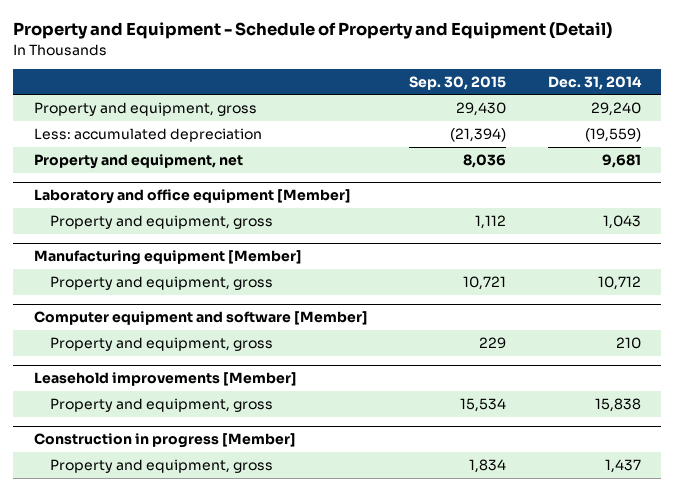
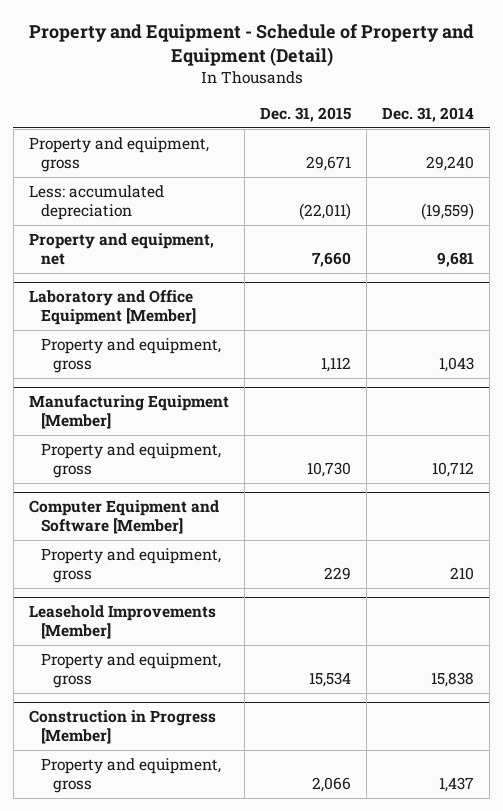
[409,75,507,90] Sep. 30, 2015 -> none
none -> [260,107,352,123] Dec. 31, 2015
[34,189,352,205] Laboratory and office equipment [Member] -> [29,290,197,326] Laboratory and Office Equipment [Member]
[34,250,303,266] Manufacturing equipment [Member] -> [29,395,230,430] Manufacturing Equipment [Member]
[34,311,369,326] Computer equipment and software [Member] -> [29,500,220,535] Computer Equipment and Software [Member]
[34,372,298,387] Leasehold improvements [Member] -> [29,605,217,640] Leasehold Improvements [Member]
[34,433,297,449] Construction in progress [Member] -> [29,710,217,745] Construction in Progress [Member]

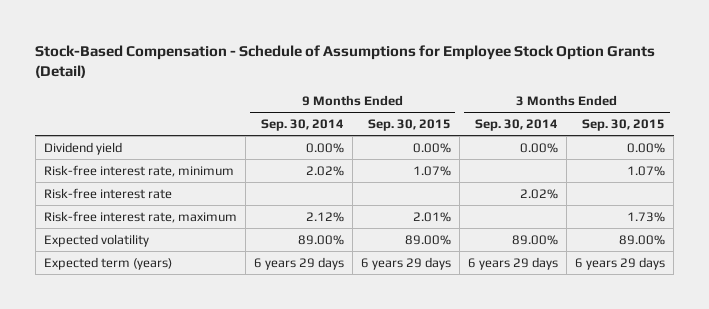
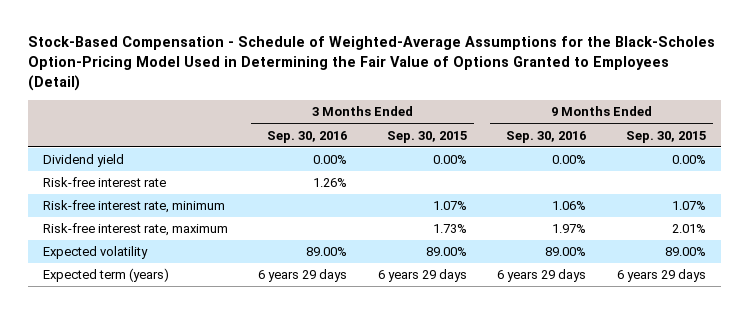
[35,44,656,79] Stock-Based Compensation - Schedule of Assumptions for Employee Stock Option Grants (Detail) -> [27,36,715,92] Stock-Based Compensation - Schedule of Weighted-Average Assumptions for the Black-Scholes Option-Pricing Model Used in Determining the Fair Value of Options Granted to Employees (Detail)
[261,118,345,131] Sep. 30, 2014 -> none
[475,118,559,131] Sep. 30, 2014 -> none
none -> [267,130,348,143] Sep. 30, 2016
none -> [506,130,587,143] Sep. 30, 2016
[43,164,234,177] Risk-free interest rate, minimum -> [42,200,225,214] Risk-free interest rate, minimum

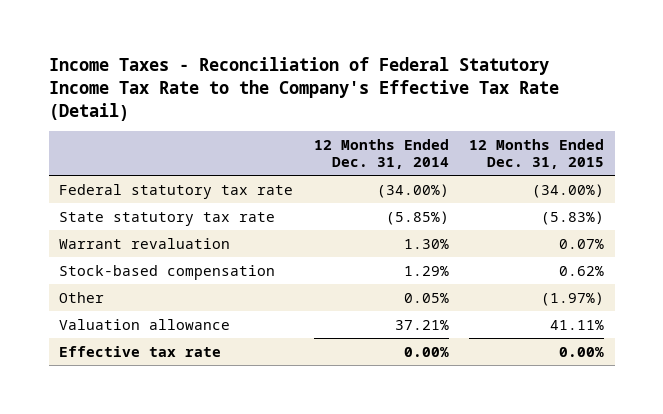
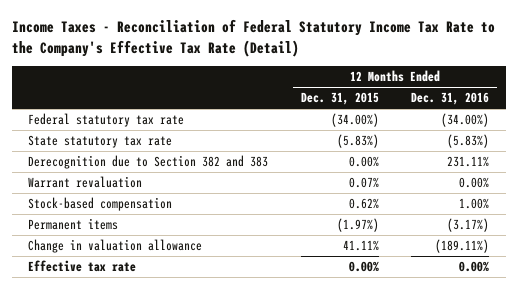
[313,138,449,170] 12 Months Ended Dec. 31, 2014 -> none
none -> [411,92,490,106] Dec. 31, 2016
none -> [28,155,269,170] Derecognition due to Section 382 and 383
[58,291,104,303] Other -> [28,218,119,231] Permanent items
[58,318,230,330] Valuation allowance -> [28,239,203,254] Change in valuation allowance

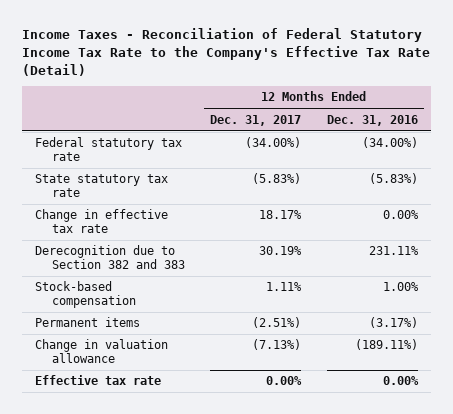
[300,92,379,106] Dec. 31, 2015 -> none
none -> [210,114,302,126] Dec. 31, 2017
none -> [34,209,168,233] Change in effective tax rate
[28,176,143,189] Warrant revaluation -> none

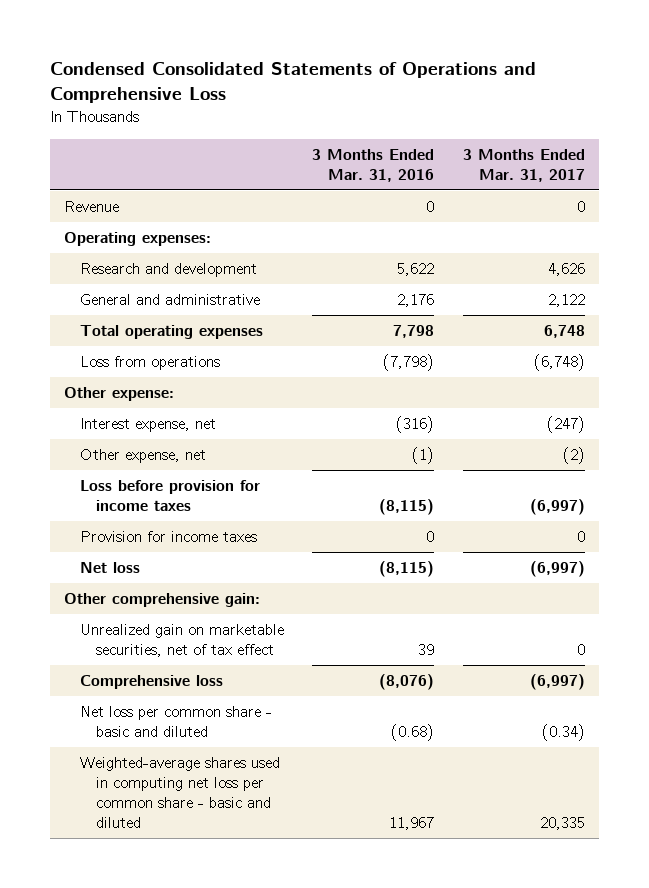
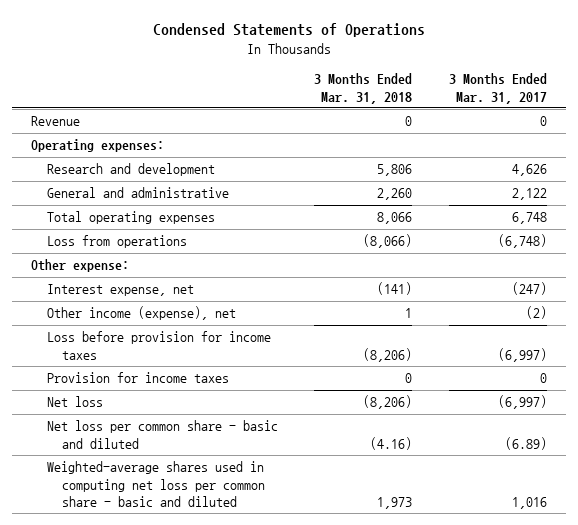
[50,62,537,104] Condensed Consolidated Statements of Operations and Comprehensive Loss -> [153,23,426,38] Condensed Statements of Operations
[312,148,435,182] 3 Months Ended Mar. 31, 2016 -> none
none -> [314,73,413,104] 3 Months Ended Mar. 31, 2018
[79,449,206,464] Other expense, net -> [46,306,236,321] Other income (expense), net
[64,593,261,608] Other comprehensive gain: -> none
[79,624,284,658] Unrealized gain on marketable securities, net of tax effect -> none
[79,675,223,690] Comprehensive loss -> none
[541,724,585,742] (0.34) -> [505,436,548,450] (6.89)
[539,817,585,831] 20,335 -> [512,497,548,510] 1,016

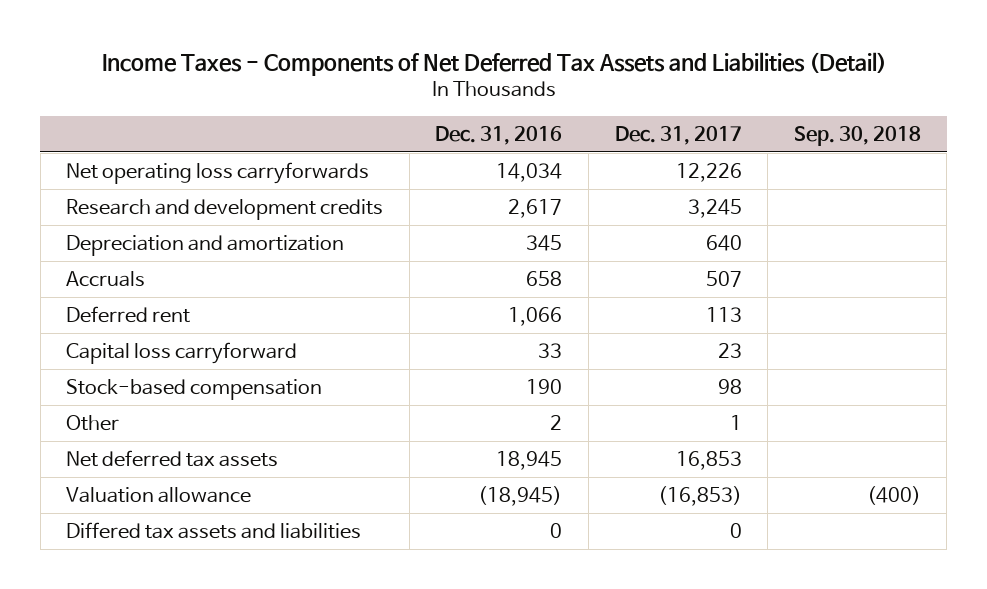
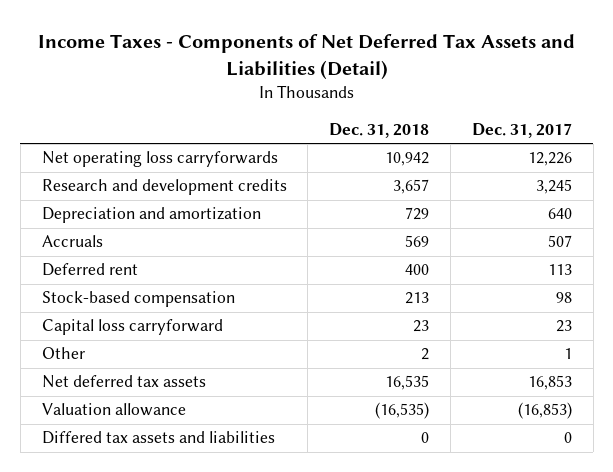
[435,125,563,145] Dec. 31, 2016 -> none
[793,125,921,146] Sep. 30, 2018 -> none
none -> [329,123,430,139] Dec. 31, 2018
[66,341,298,364] Capital loss carryforward -> [41,319,223,336] Capital loss carryforward

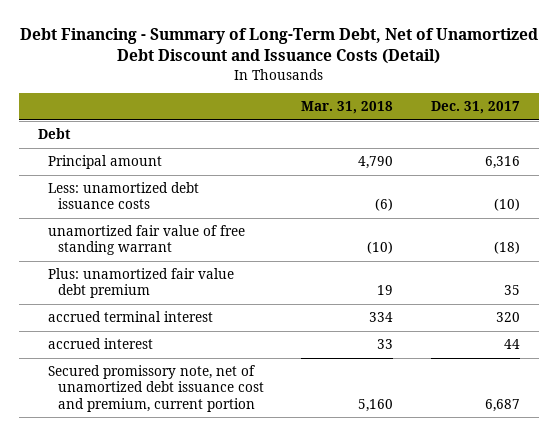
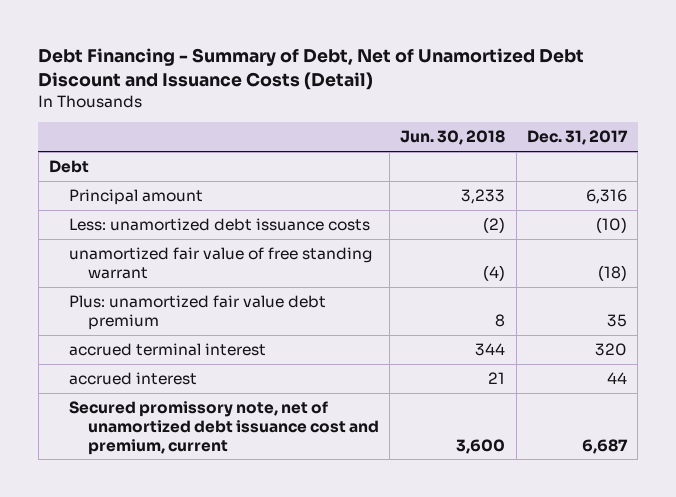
[20,28,539,65] Debt Financing - Summary of Long-Term Debt, Net of Unamortized Debt Discount and Issuance Costs (Detail) -> [38,48,585,91] Debt Financing - Summary of Debt, Net of Unamortized Debt Discount and Issuance Costs (Detail)
[301,101,394,115] Mar. 31, 2018 -> none
none -> [400,130,506,146] Jun. 30, 2018
[47,365,264,412] Secured promissory note, net of unamortized debt issuance cost and premium, current portion -> [68,401,379,455] Secured promissory note, net of unamortized debt issuance cost and premium, current

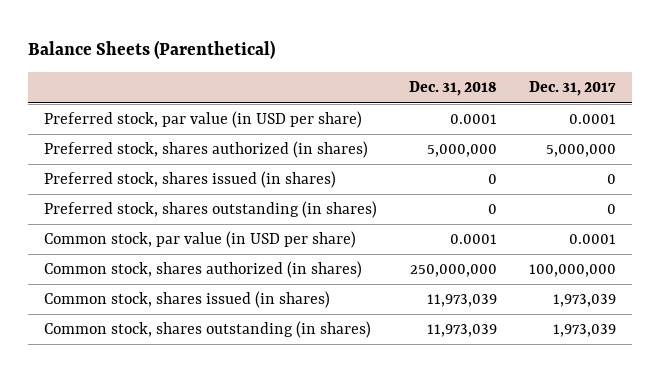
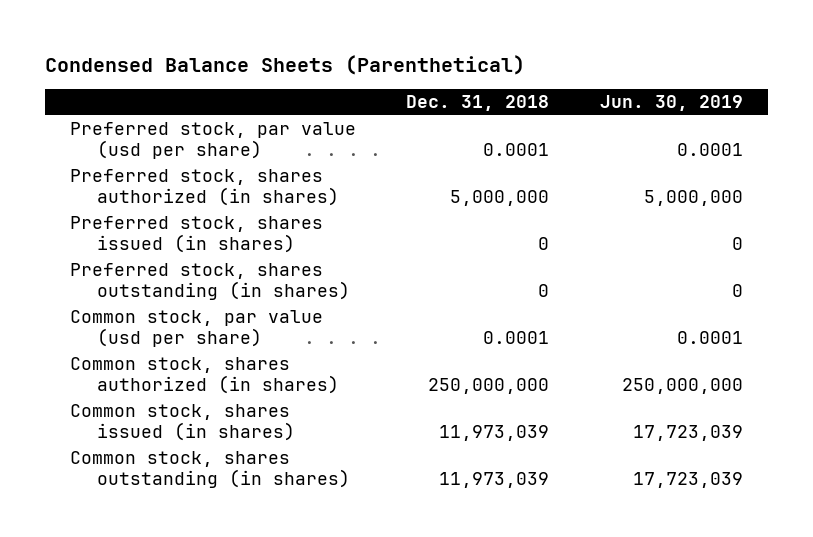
[27,39,275,59] Balance Sheets (Parenthetical) -> [44,54,525,75] Condensed Balance Sheets (Parenthetical)
[529,81,617,97] Dec. 31, 2017 -> none
none -> [600,95,744,112] Jun. 30, 2019
[43,111,362,129] Preferred stock, par value (in USD per share) -> [69,122,356,160] Preferred stock, par value (usd per share)
[43,231,356,249] Common stock, par value (in USD per share) -> [69,310,323,348] Common stock, par value (usd per share)

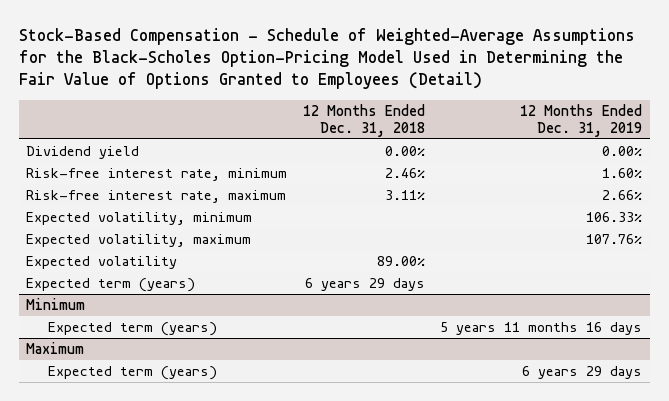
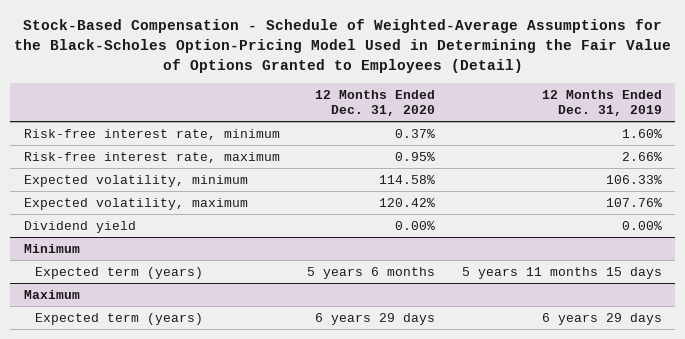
[302,103,425,137] 12 Months Ended Dec. 31, 2018 -> none
none -> [314,89,435,116] 12 Months Ended Dec. 31, 2020
[26,255,178,269] Expected volatility -> none
[26,277,196,292] Expected term (years) -> none
[26,145,140,159] Dividend yield -> [23,220,136,233] Dividend yield
[440,321,643,335] 5 years 11 months 16 days -> [461,266,662,279] 5 years 11 months 15 days

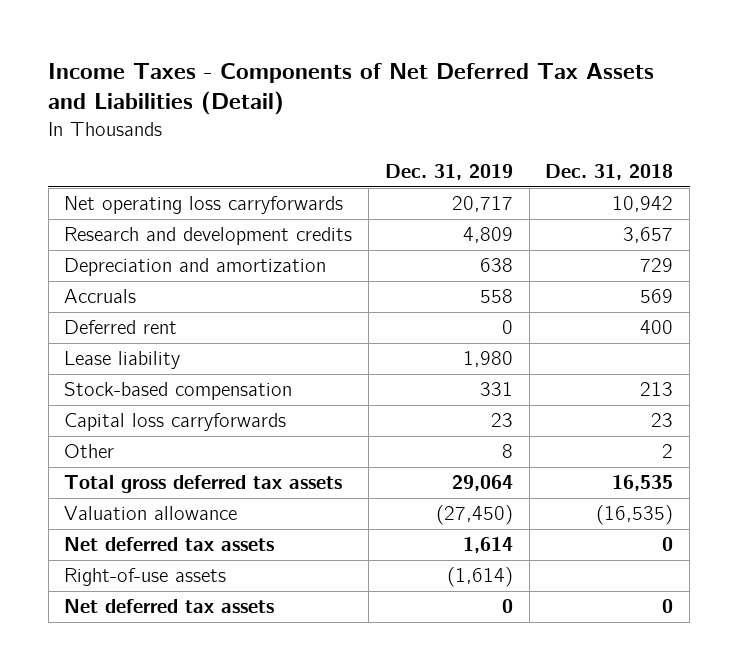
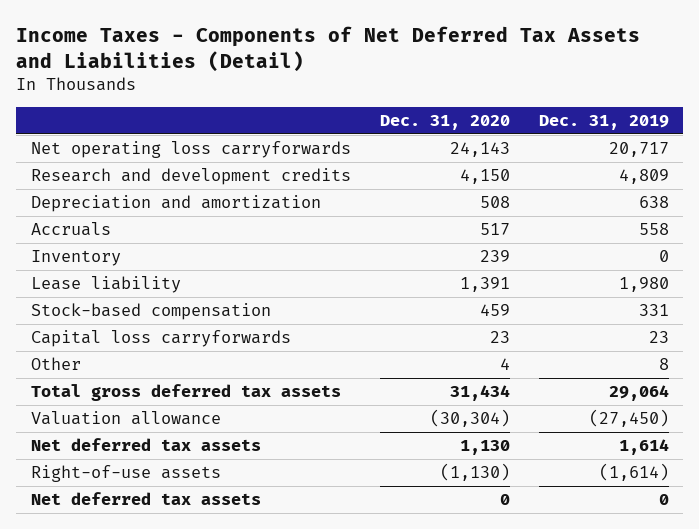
[545,164,674,181] Dec. 31, 2018 -> none
none -> [379,114,510,130] Dec. 31, 2020
[64,320,178,335] Deferred rent -> none
none -> [30,250,121,267] Inventory

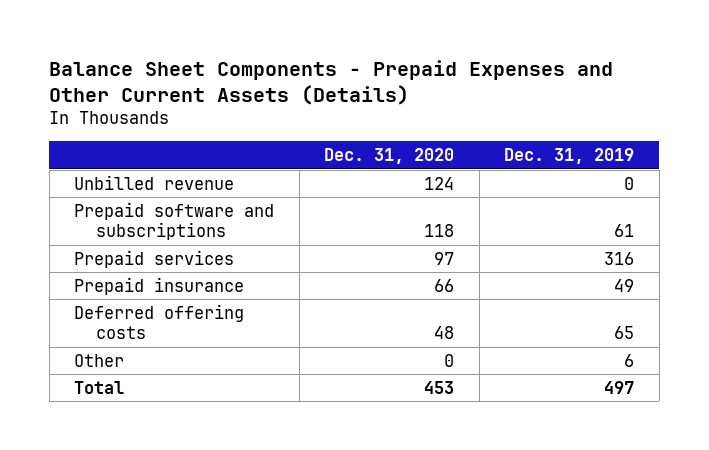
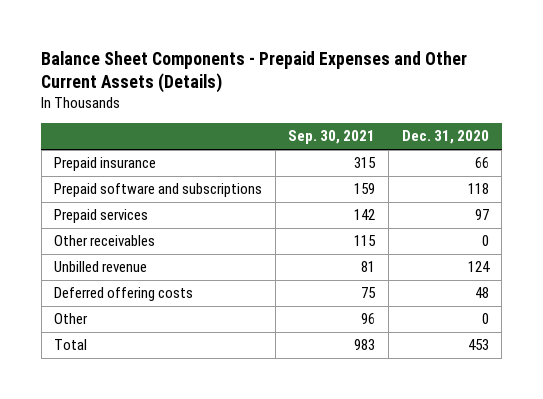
[504,148,635,165] Dec. 31, 2019 -> none
none -> [288,130,376,145] Sep. 30, 2021
[74,276,245,295] Prepaid insurance -> [54,157,157,172] Prepaid insurance
none -> [54,235,156,247] Other receivables
[74,174,235,190] Unbilled revenue -> [54,261,148,273] Unbilled revenue

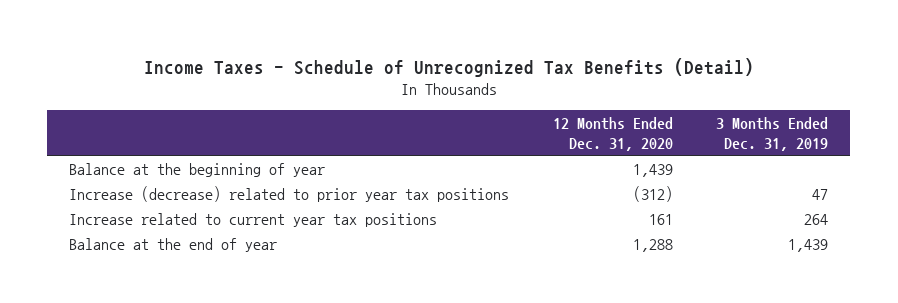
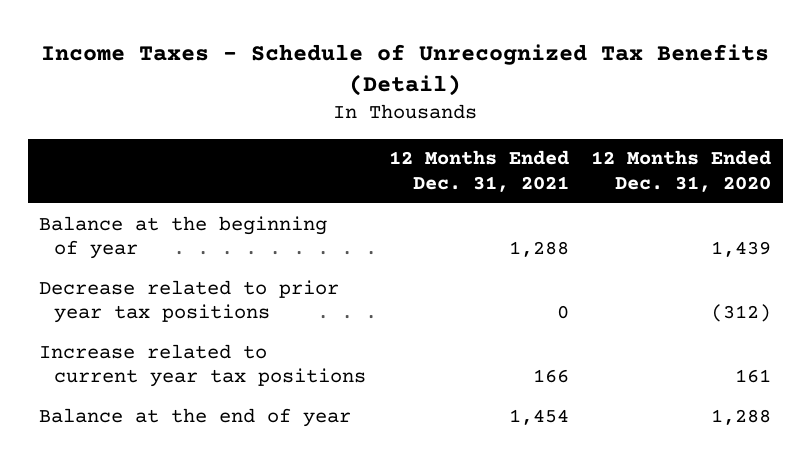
[716,117,829,151] 3 Months Ended Dec. 31, 2019 -> none
none -> [388,150,569,192] 12 Months Ended Dec. 31, 2021
[69,185,510,202] Increase (decrease) related to prior year tax positions -> [39,279,340,324] Decrease related to prior year tax positions

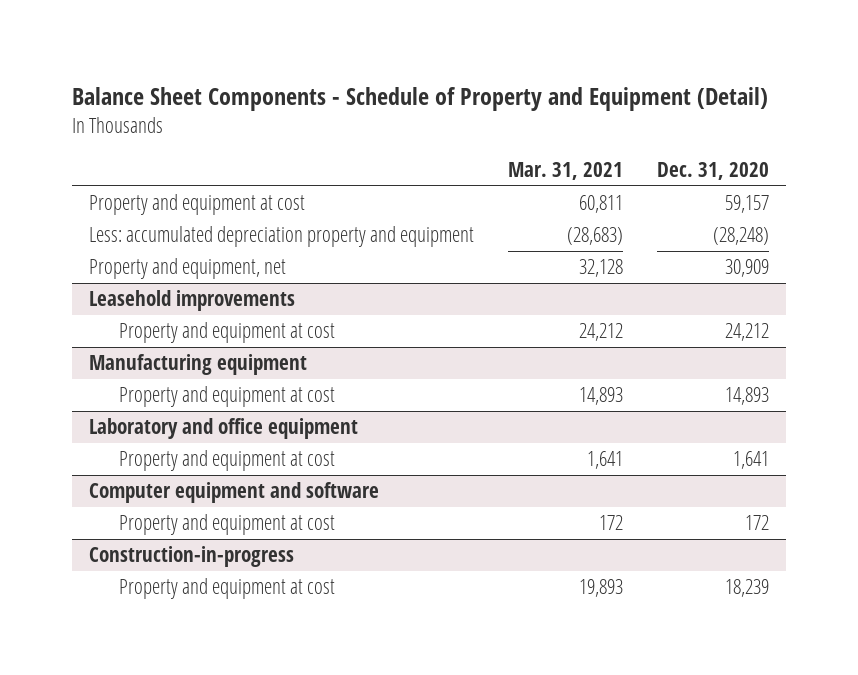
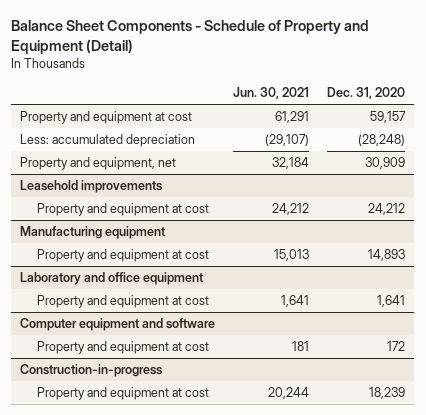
[508,162,624,181] Mar. 31, 2021 -> none
none -> [233,87,310,100] Jun. 30, 2021
[89,226,475,248] Less: accumulated depreciation property and equipment -> [20,134,196,148] Less: accumulated depreciation

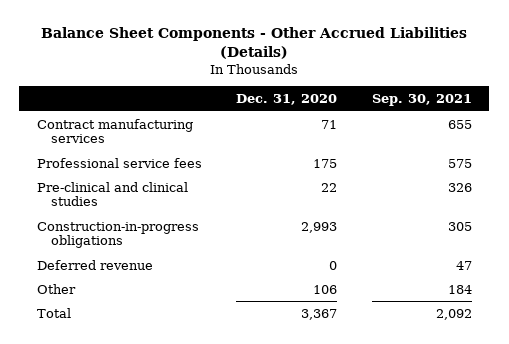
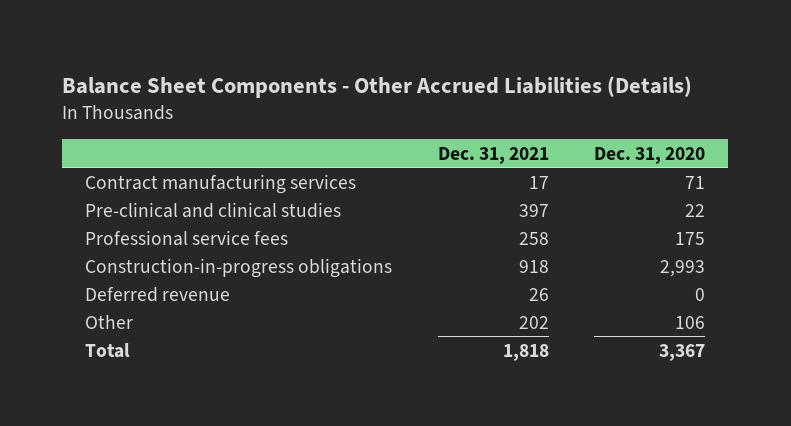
[372,94,473,107] Sep. 30, 2021 -> none
none -> [437,146,549,164] Dec. 31, 2021
[36,157,202,168] Professional service fees -> [85,229,289,246] Professional service fees

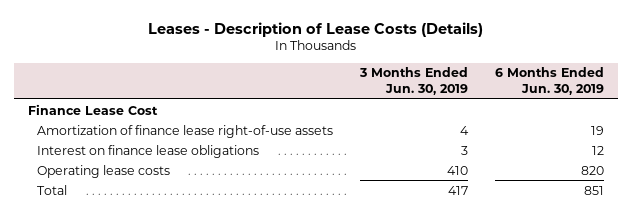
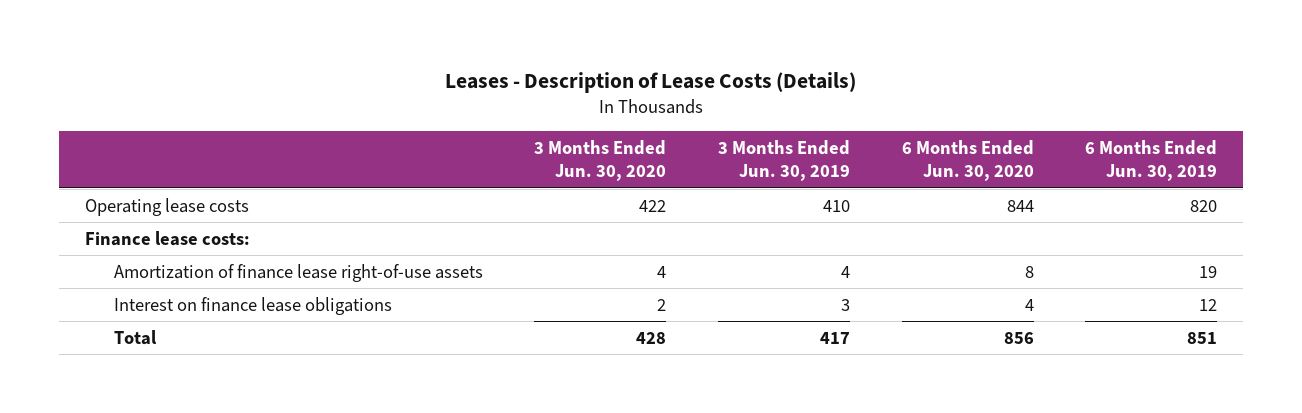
none -> [534,140,667,182] 3 Months Ended Jun. 30, 2020
none -> [901,140,1034,182] 6 Months Ended Jun. 30, 2020
[37,164,171,178] Operating lease costs -> [84,197,249,216] Operating lease costs
[27,103,158,115] Finance Lease Cost -> [84,230,250,246] Finance lease costs:

